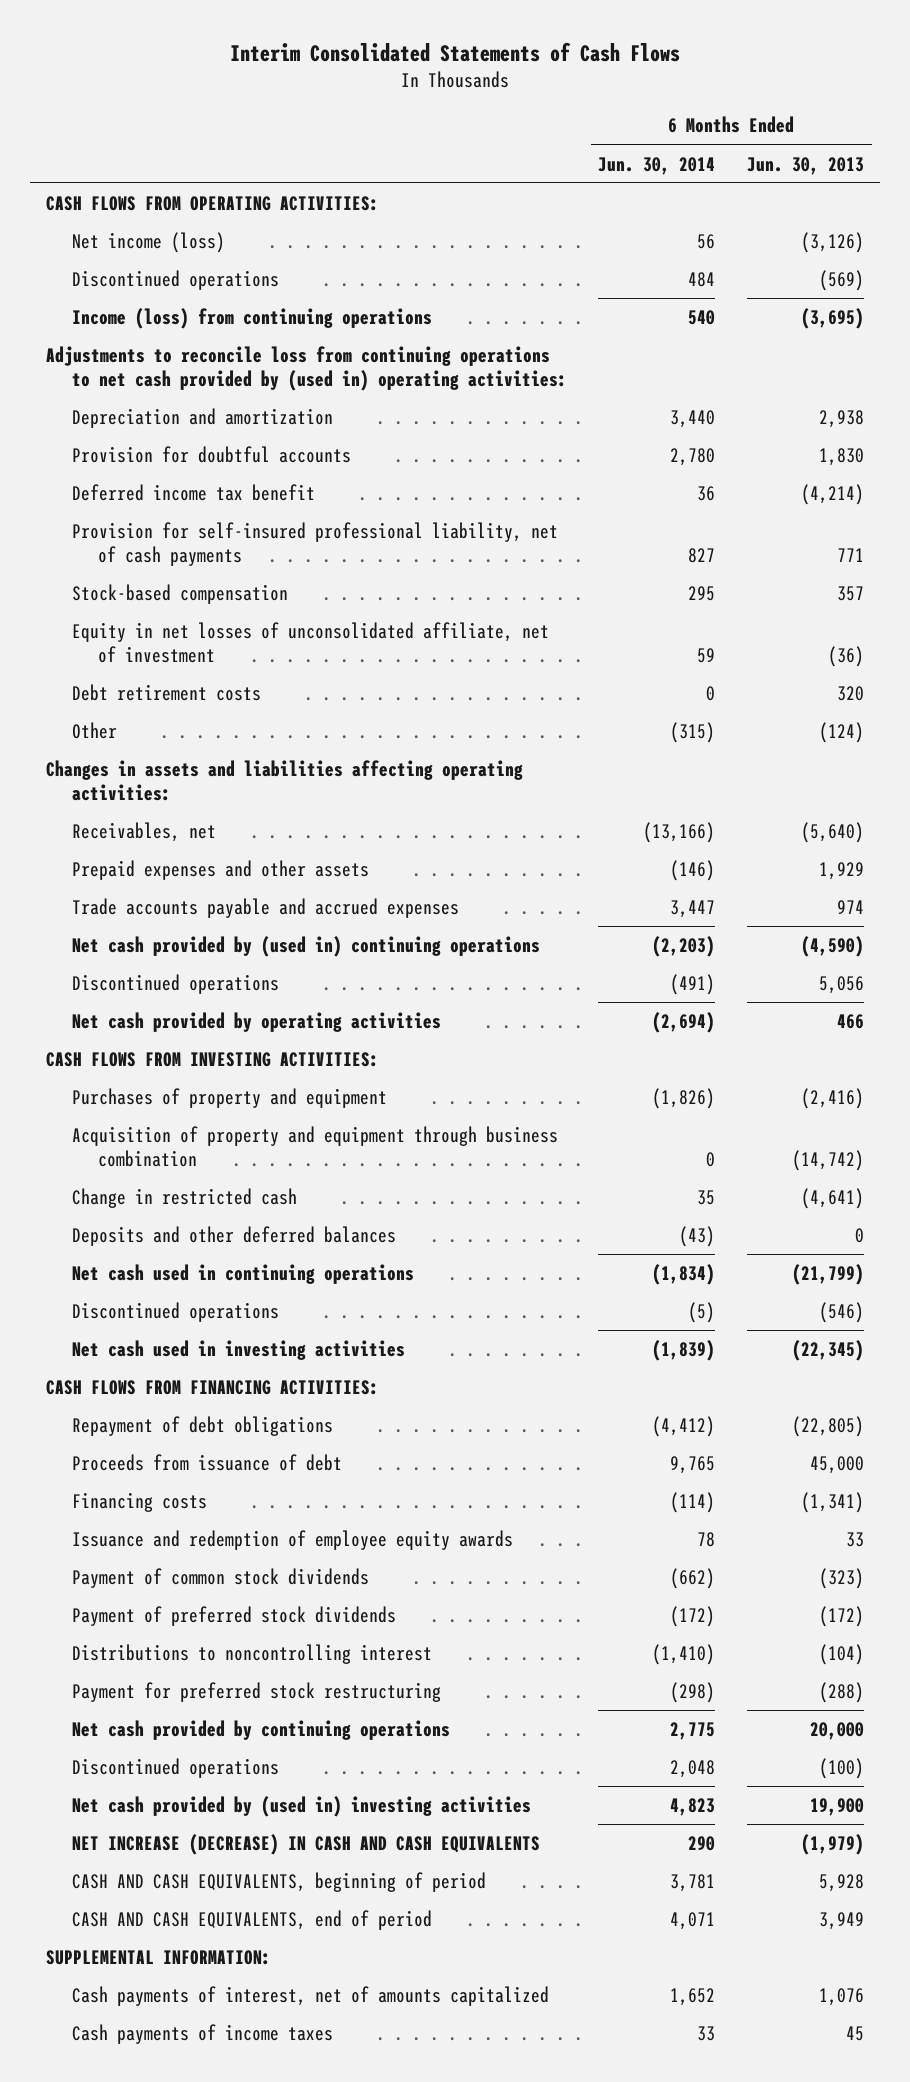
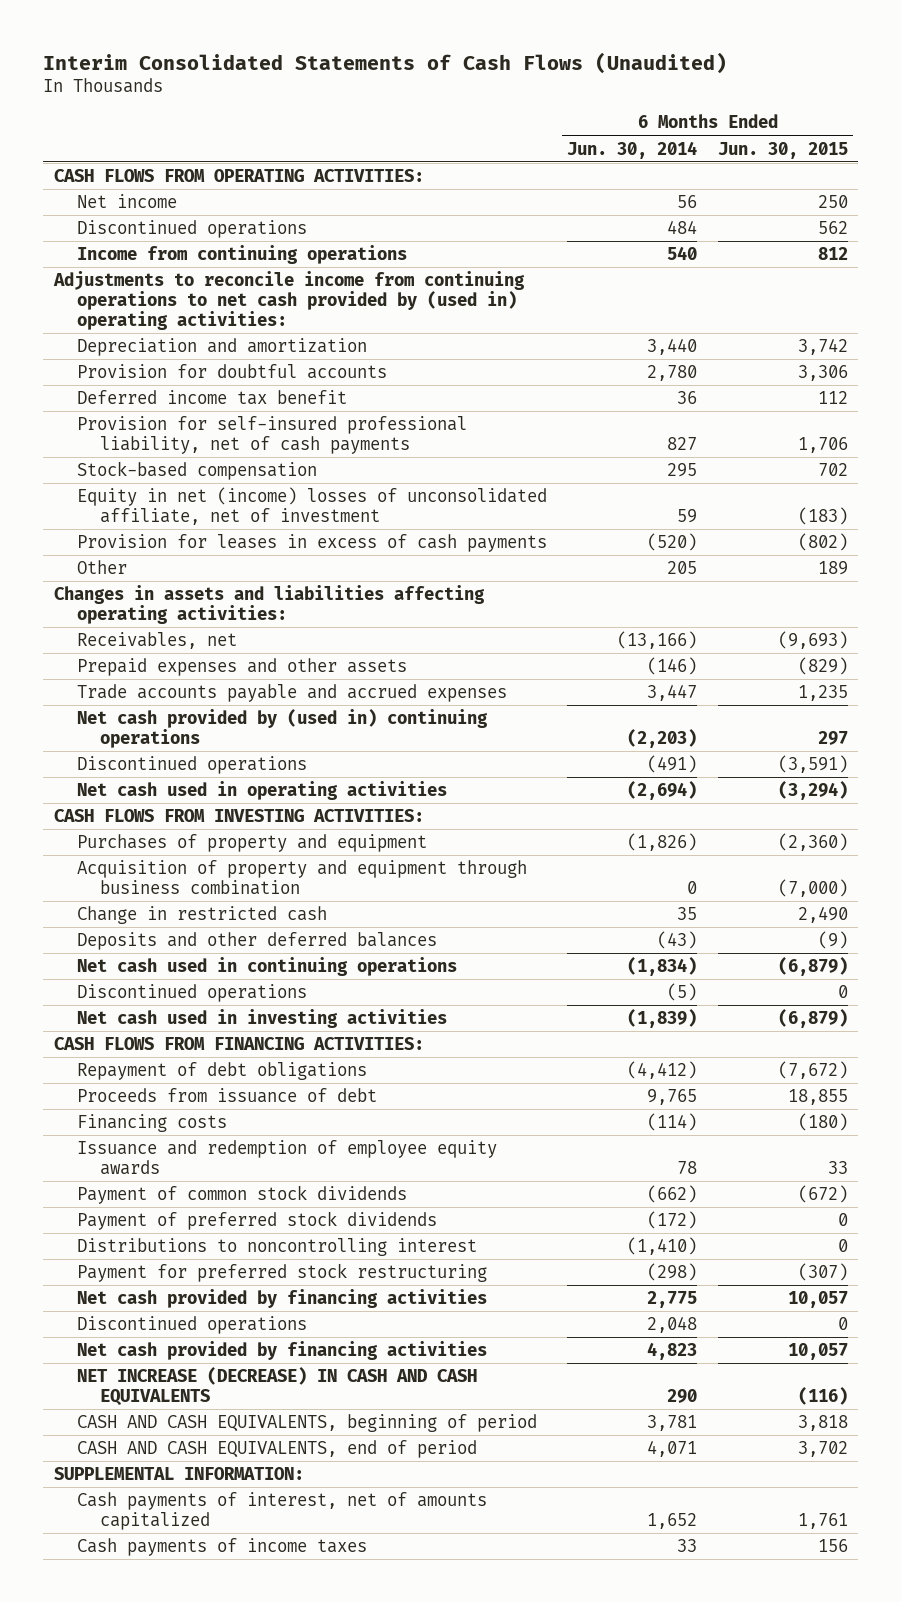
[230,41,681,62] Interim Consolidated Statements of Cash Flows -> [43,51,728,74] Interim Consolidated Statements of Cash Flows (Unaudited)
[746,156,864,175] Jun. 30, 2013 -> none
none -> [718,141,849,159] Jun. 30, 2015
[71,231,225,253] Net income (loss) -> [76,194,177,209] Net income
[71,307,432,329] Income (loss) from continuing operations -> [76,245,407,265] Income from continuing operations
[46,345,567,392] Adjustments to reconcile loss from continuing operations to net cash provided by (used in) operating activities: -> [52,271,525,330] Adjustments to reconcile income from continuing operations to net cash provided by (used in) operating activities:
[71,683,261,701] Debt retirement costs -> none
[71,621,549,664] Equity in net losses of unconsolidated affiliate, net of investment -> [76,487,547,525] Equity in net (income) losses of unconsolidated affiliate, net of investment
none -> [76,534,547,553] Provision for leases in excess of cash payments
[670,721,716,743] (315) -> [667,561,698,575] 205
[71,1011,441,1032] Net cash provided by operating activities -> [76,781,447,801] Net cash used in operating activities
[71,1719,450,1740] Net cash provided by continuing operations -> [76,1289,487,1309] Net cash provided by financing activities
[71,1795,531,1817] Net cash provided by (used in) investing activities -> [76,1341,487,1361] Net cash provided by financing activities

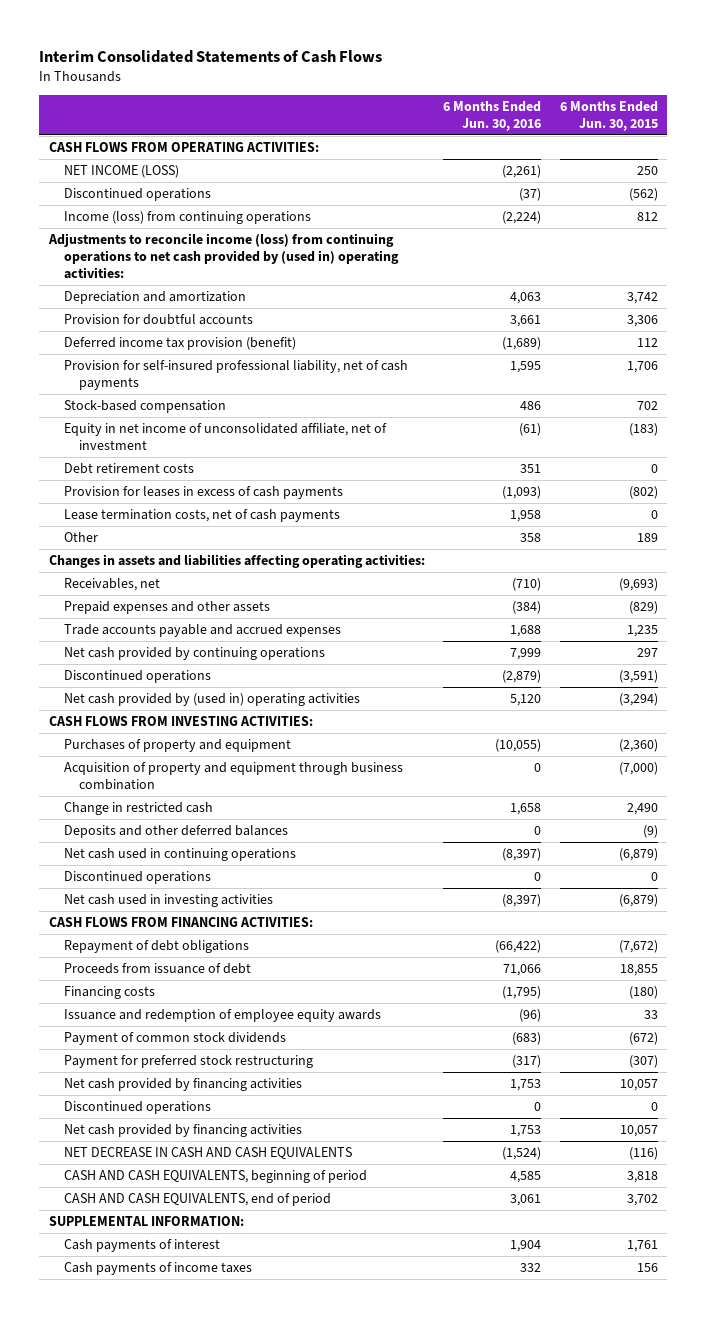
[43,51,728,74] Interim Consolidated Statements of Cash Flows (Unaudited) -> [39,49,383,63] Interim Consolidated Statements of Cash Flows
[567,140,698,159] Jun. 30, 2014 -> none
none -> [443,101,542,132] 6 Months Ended Jun. 30, 2016
[76,194,177,209] Net income -> [63,165,179,179] NET INCOME (LOSS)
[818,221,849,235] 562 -> [628,188,658,202] (562)
[76,245,407,265] Income from continuing operations -> [63,211,311,225] Income (loss) from continuing operations
[52,271,525,330] Adjustments to reconcile income from continuing operations to net cash provided by (used in) operating activities: -> [47,233,399,280] Adjustments to reconcile income (loss) from continuing operations to net cash provided by (used in) operating activities:
[76,390,347,406] Deferred income tax benefit -> [63,337,296,351] Deferred income tax provision (benefit)
[76,487,547,525] Equity in net (income) losses of unconsolidated affiliate, net of investment -> [63,423,387,451] Equity in net income of unconsolidated affiliate, net of investment
none -> [63,463,194,475] Debt retirement costs
none -> [63,509,340,523] Lease termination costs, net of cash payments
[76,709,488,748] Net cash provided by (used in) continuing operations -> [63,647,325,661] Net cash provided by continuing operations
[76,781,447,801] Net cash used in operating activities -> [63,693,360,707] Net cash provided by (used in) operating activities
[76,1211,437,1231] Payment of preferred stock dividends -> none
[76,1238,477,1257] Distributions to noncontrolling interest -> none
[76,1367,477,1405] NET INCREASE (DECREASE) IN CASH AND CASH EQUIVALENTS -> [63,1147,352,1160] NET DECREASE IN CASH AND CASH EQUIVALENTS
[76,1492,487,1530] Cash payments of interest, net of amounts capitalized -> [63,1239,220,1253] Cash payments of interest

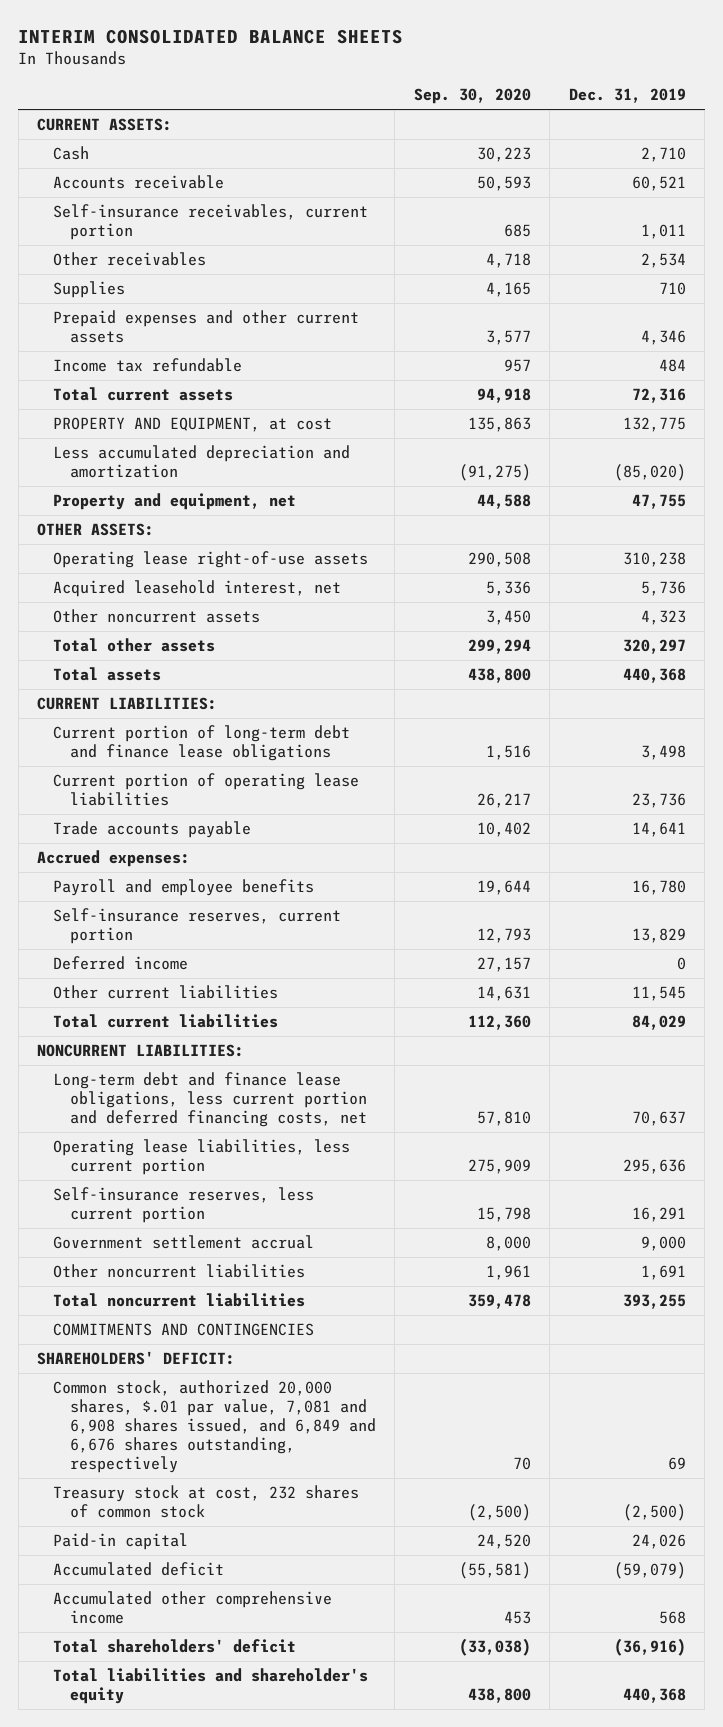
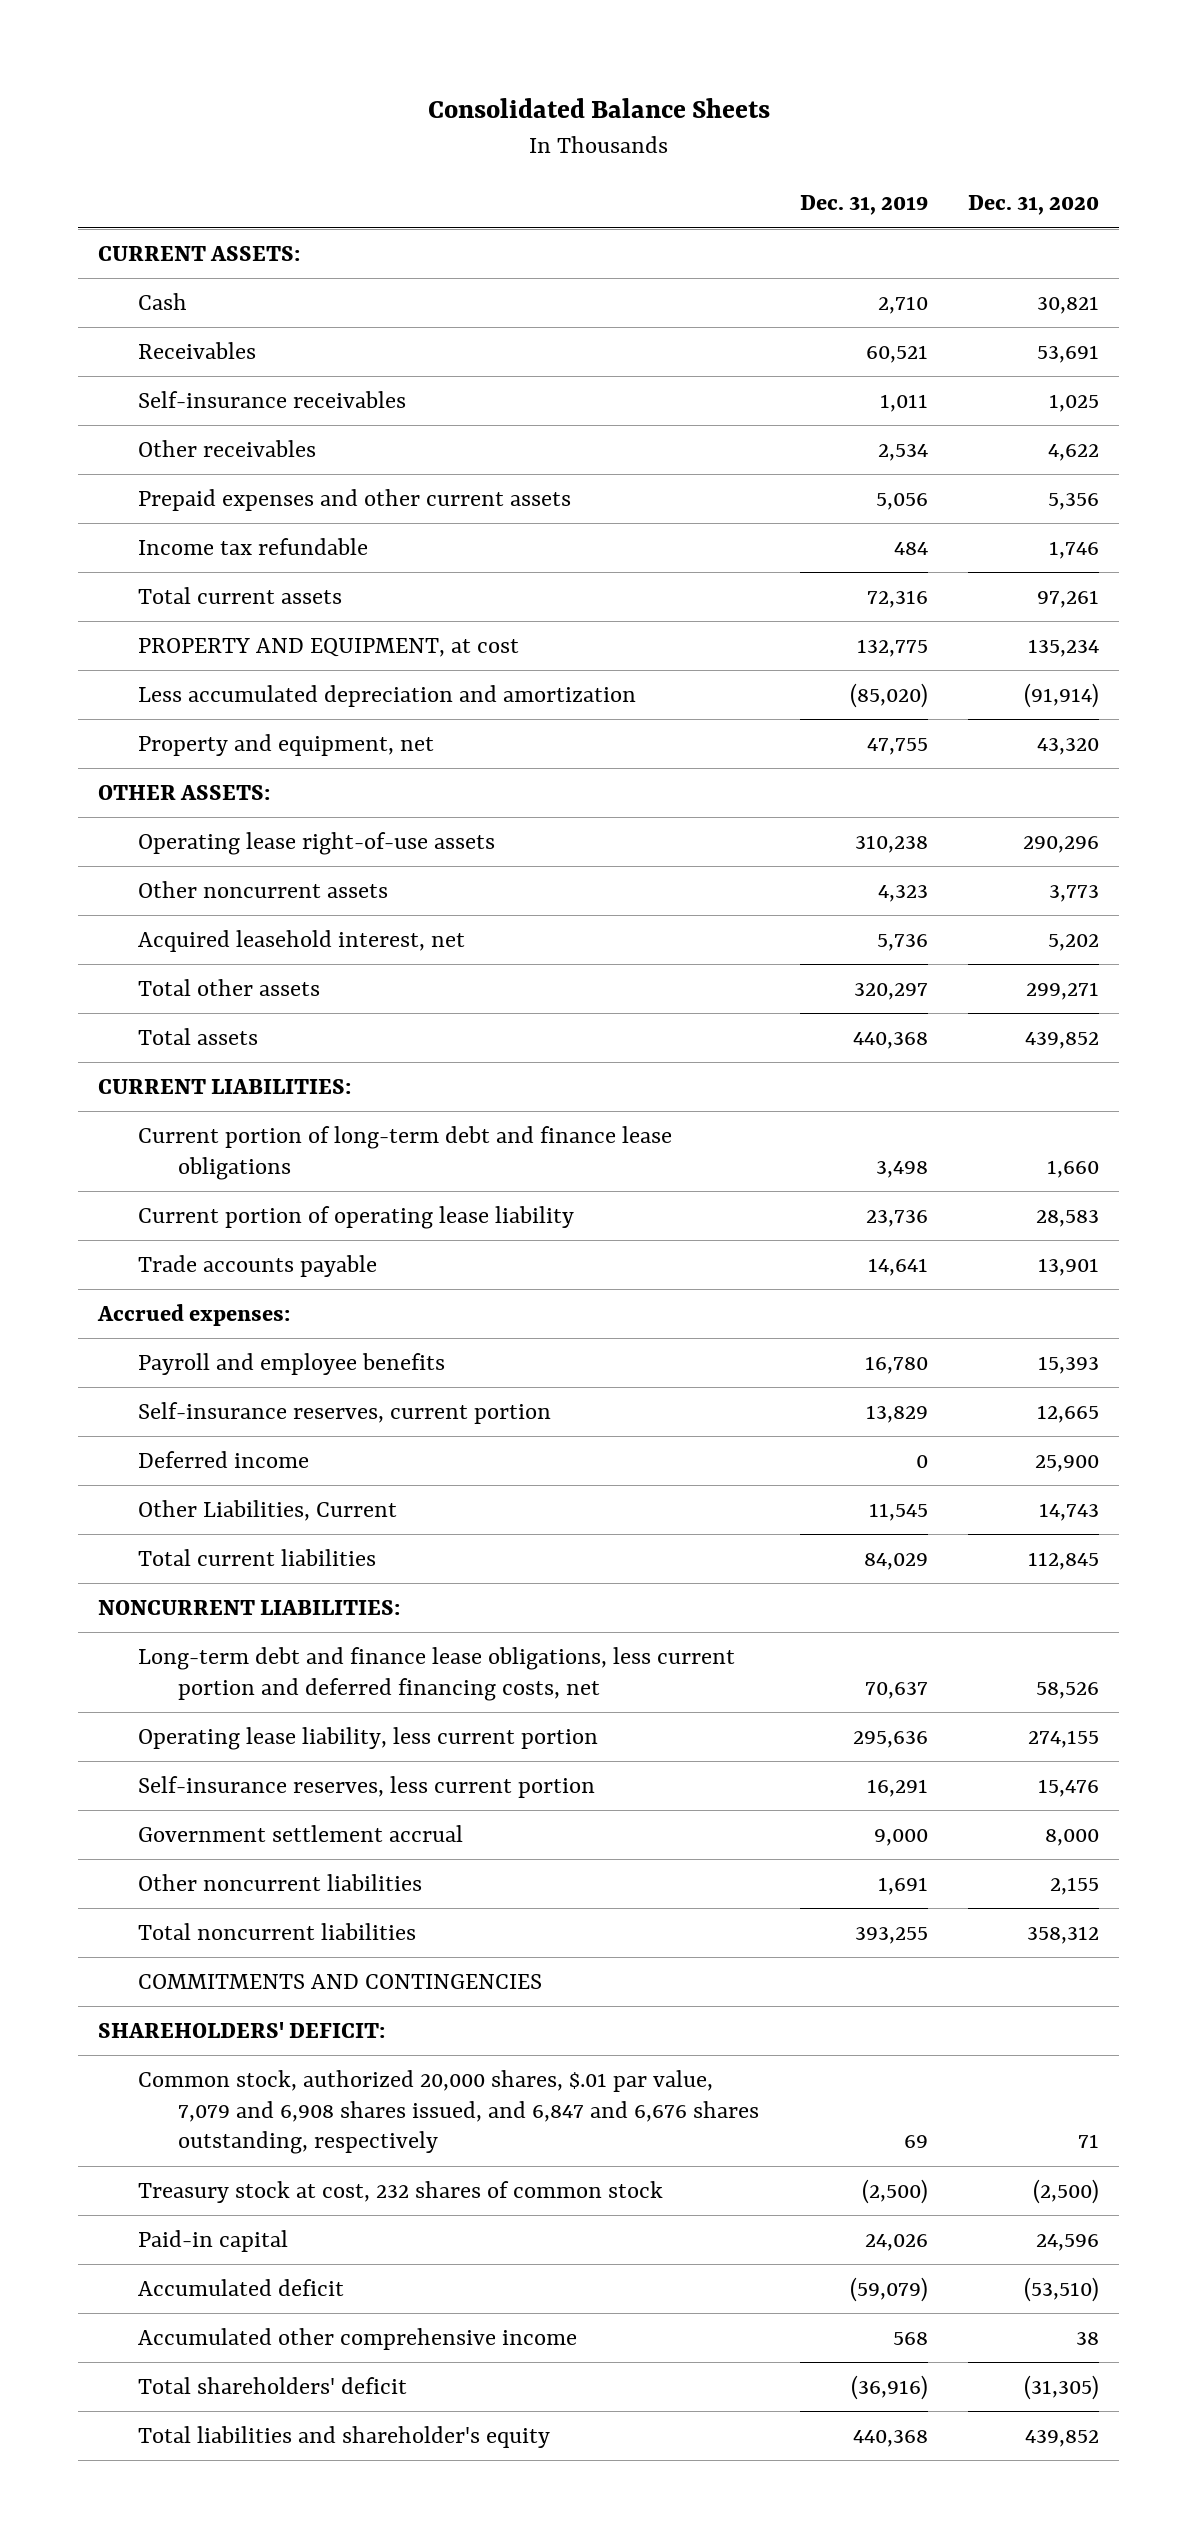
[18,28,404,44] INTERIM CONSOLIDATED BALANCE SHEETS -> [427,97,770,118] Consolidated Balance Sheets
[413,88,531,105] Sep. 30, 2020 -> none
none -> [967,195,1099,216] Dec. 31, 2020
[53,175,225,190] Accounts receivable -> [138,341,257,359] Receivables
[53,204,369,241] Self-insurance receivables, current portion -> [138,390,407,408] Self-insurance receivables
[53,281,126,299] Supplies -> none
[640,330,686,346] 4,346 -> [875,492,928,510] 5,056
[53,580,342,598] Acquired leasehold interest, net -> [138,929,466,952] Acquired leasehold interest, net
[53,773,360,807] Current portion of operating lease liabilities -> [138,1205,575,1229] Current portion of operating lease liability
[53,985,279,1000] Other current liabilities -> [138,1499,398,1521] Other Liabilities, Current
[53,1139,351,1176] Operating lease liabilities, less current portion -> [138,1726,599,1750] Operating lease liability, less current portion
[53,1380,376,1473] Common stock, authorized 20,000 shares, $.01 par value, 7,081 and 6,908 shares issued, and 6,849 and 6,676 shares outstanding, respectively -> [138,2069,760,2155] Common stock, authorized 20,000 shares, $.01 par value, 7,079 and 6,908 shares issued, and 6,847 and 6,676 shares outstanding, respectively

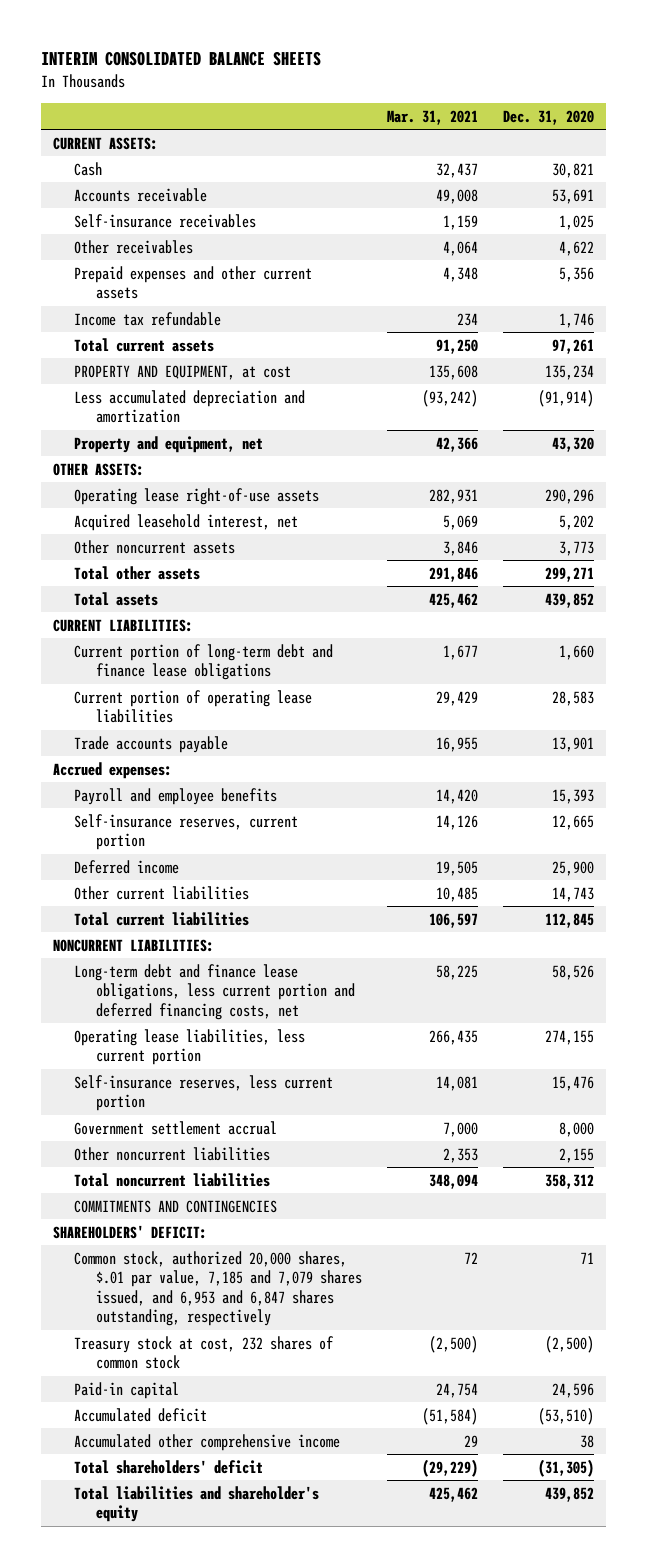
[427,97,770,118] Consolidated Balance Sheets -> [40,51,321,67] INTERIM CONSOLIDATED BALANCE SHEETS
[799,195,928,216] Dec. 31, 2019 -> none
none -> [386,109,478,125] Mar. 31, 2021
[138,341,257,359] Receivables -> [74,187,208,202] Accounts receivable
[138,880,389,898] Other noncurrent assets -> [74,539,236,554] Other noncurrent assets
[138,1205,575,1229] Current portion of operating lease liability -> [74,689,313,724] Current portion of operating lease liabilities
[138,1499,398,1521] Other Liabilities, Current -> [74,885,250,900] Other current liabilities
[138,1726,599,1750] Operating lease liability, less current portion -> [74,1028,306,1066] Operating lease liabilities, less current portion
[138,2069,760,2155] Common stock, authorized 20,000 shares, $.01 par value, 7,079 and 6,908 shares issued, and 6,847 and 6,676 shares outstanding, respectively -> [74,1250,362,1327] Common stock, authorized 20,000 shares, $.01 par value, 7,185 and 7,079 shares issued, and 6,953 and 6,847 shares outstanding, respectively

